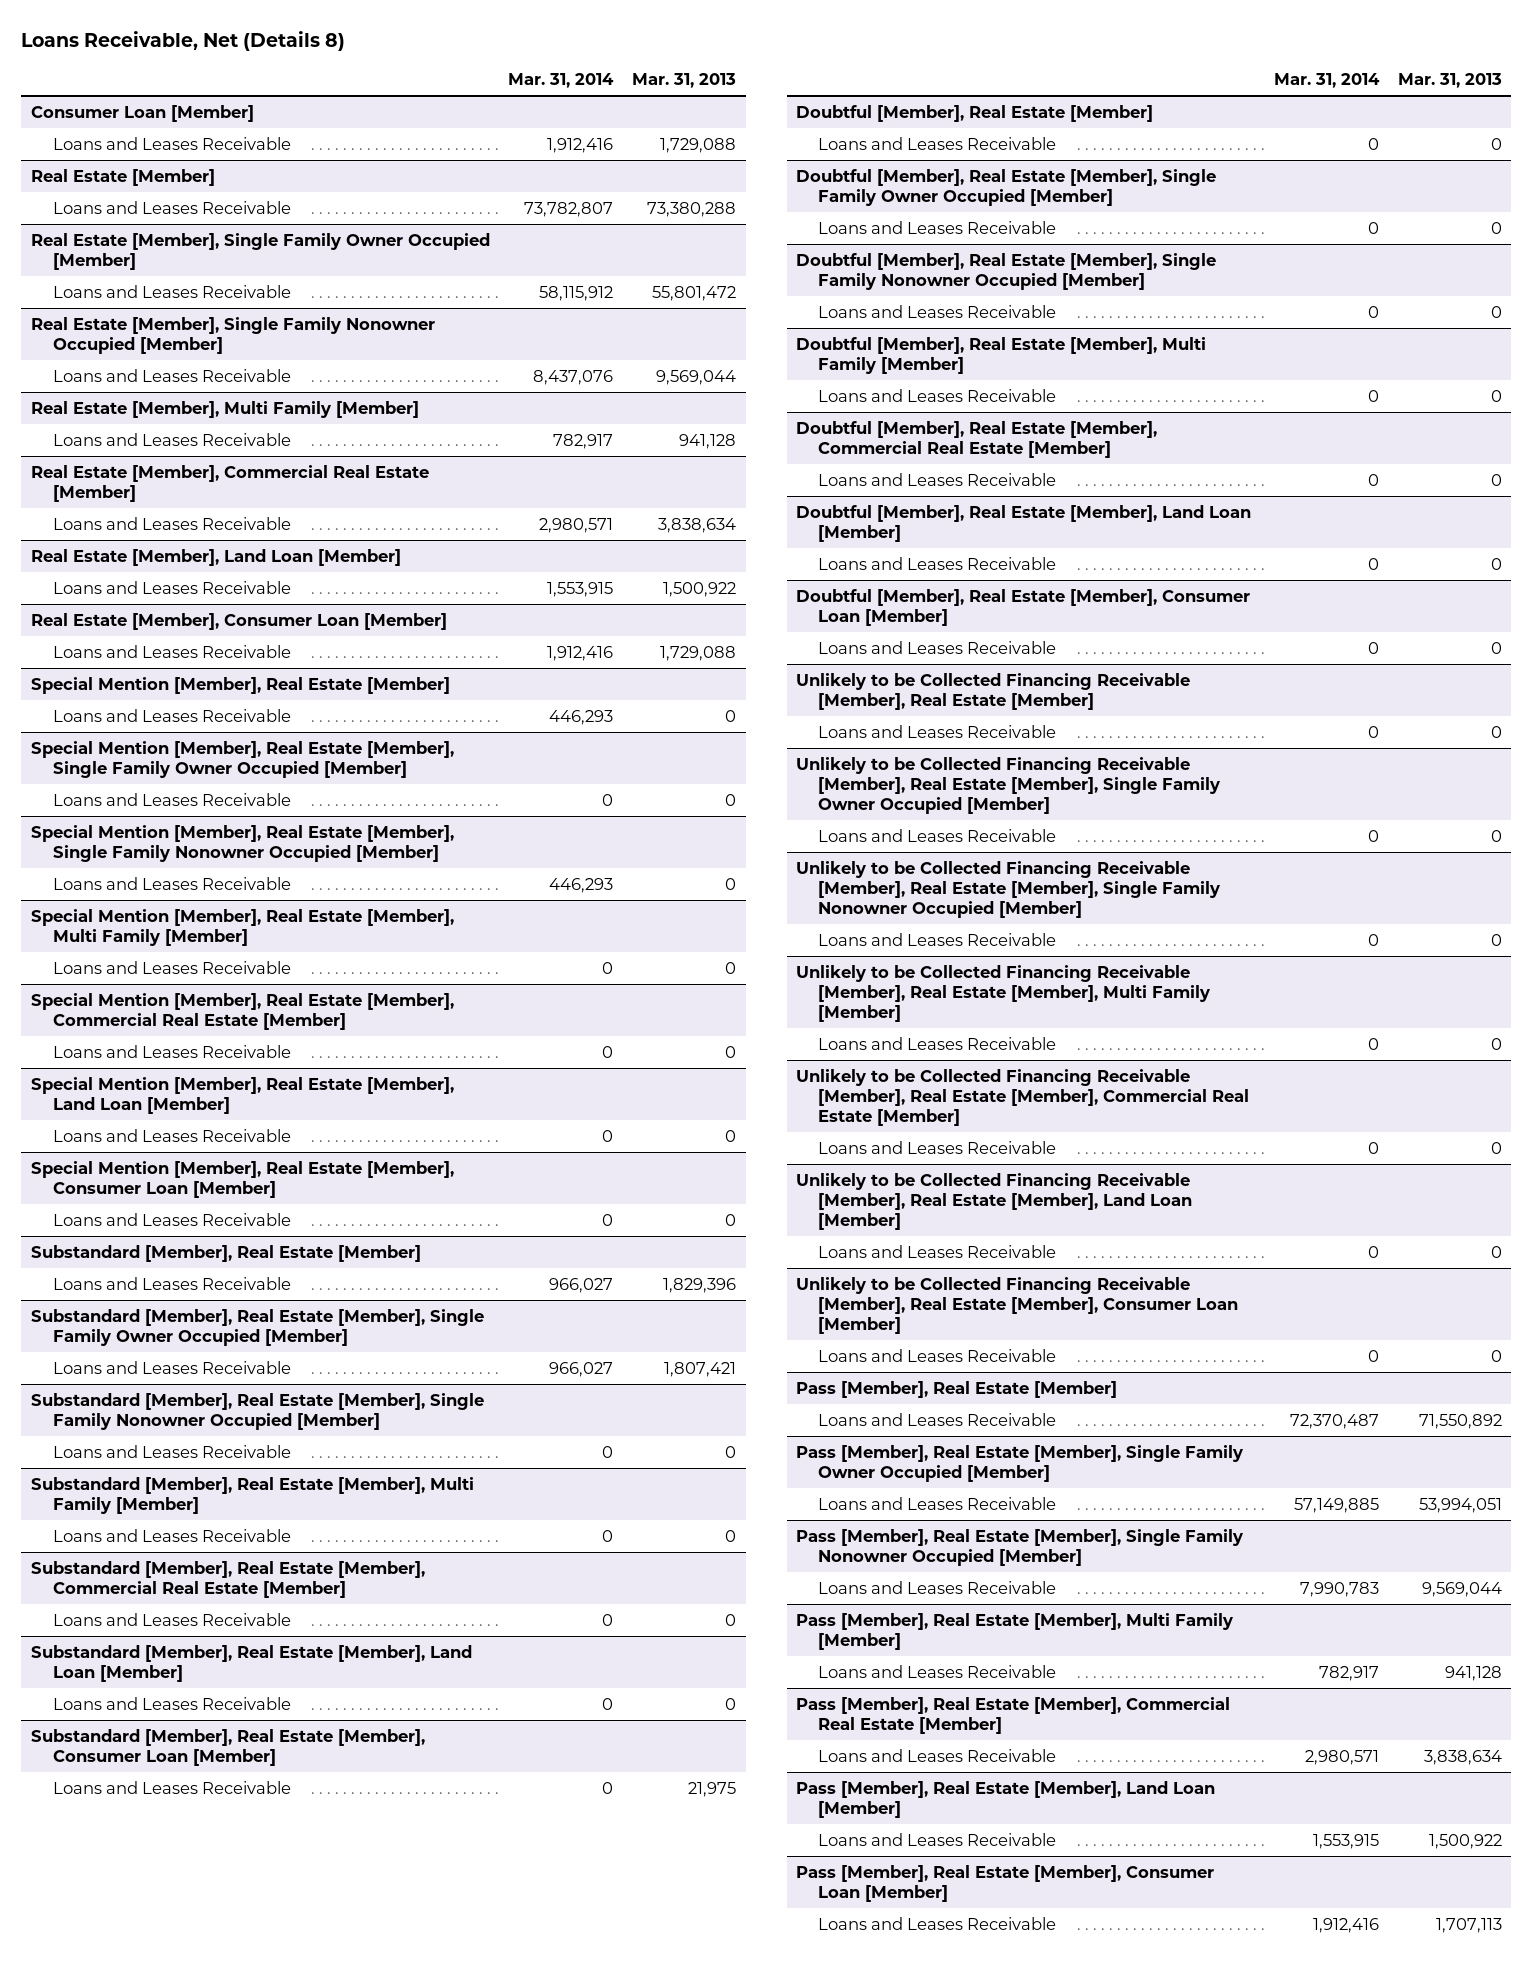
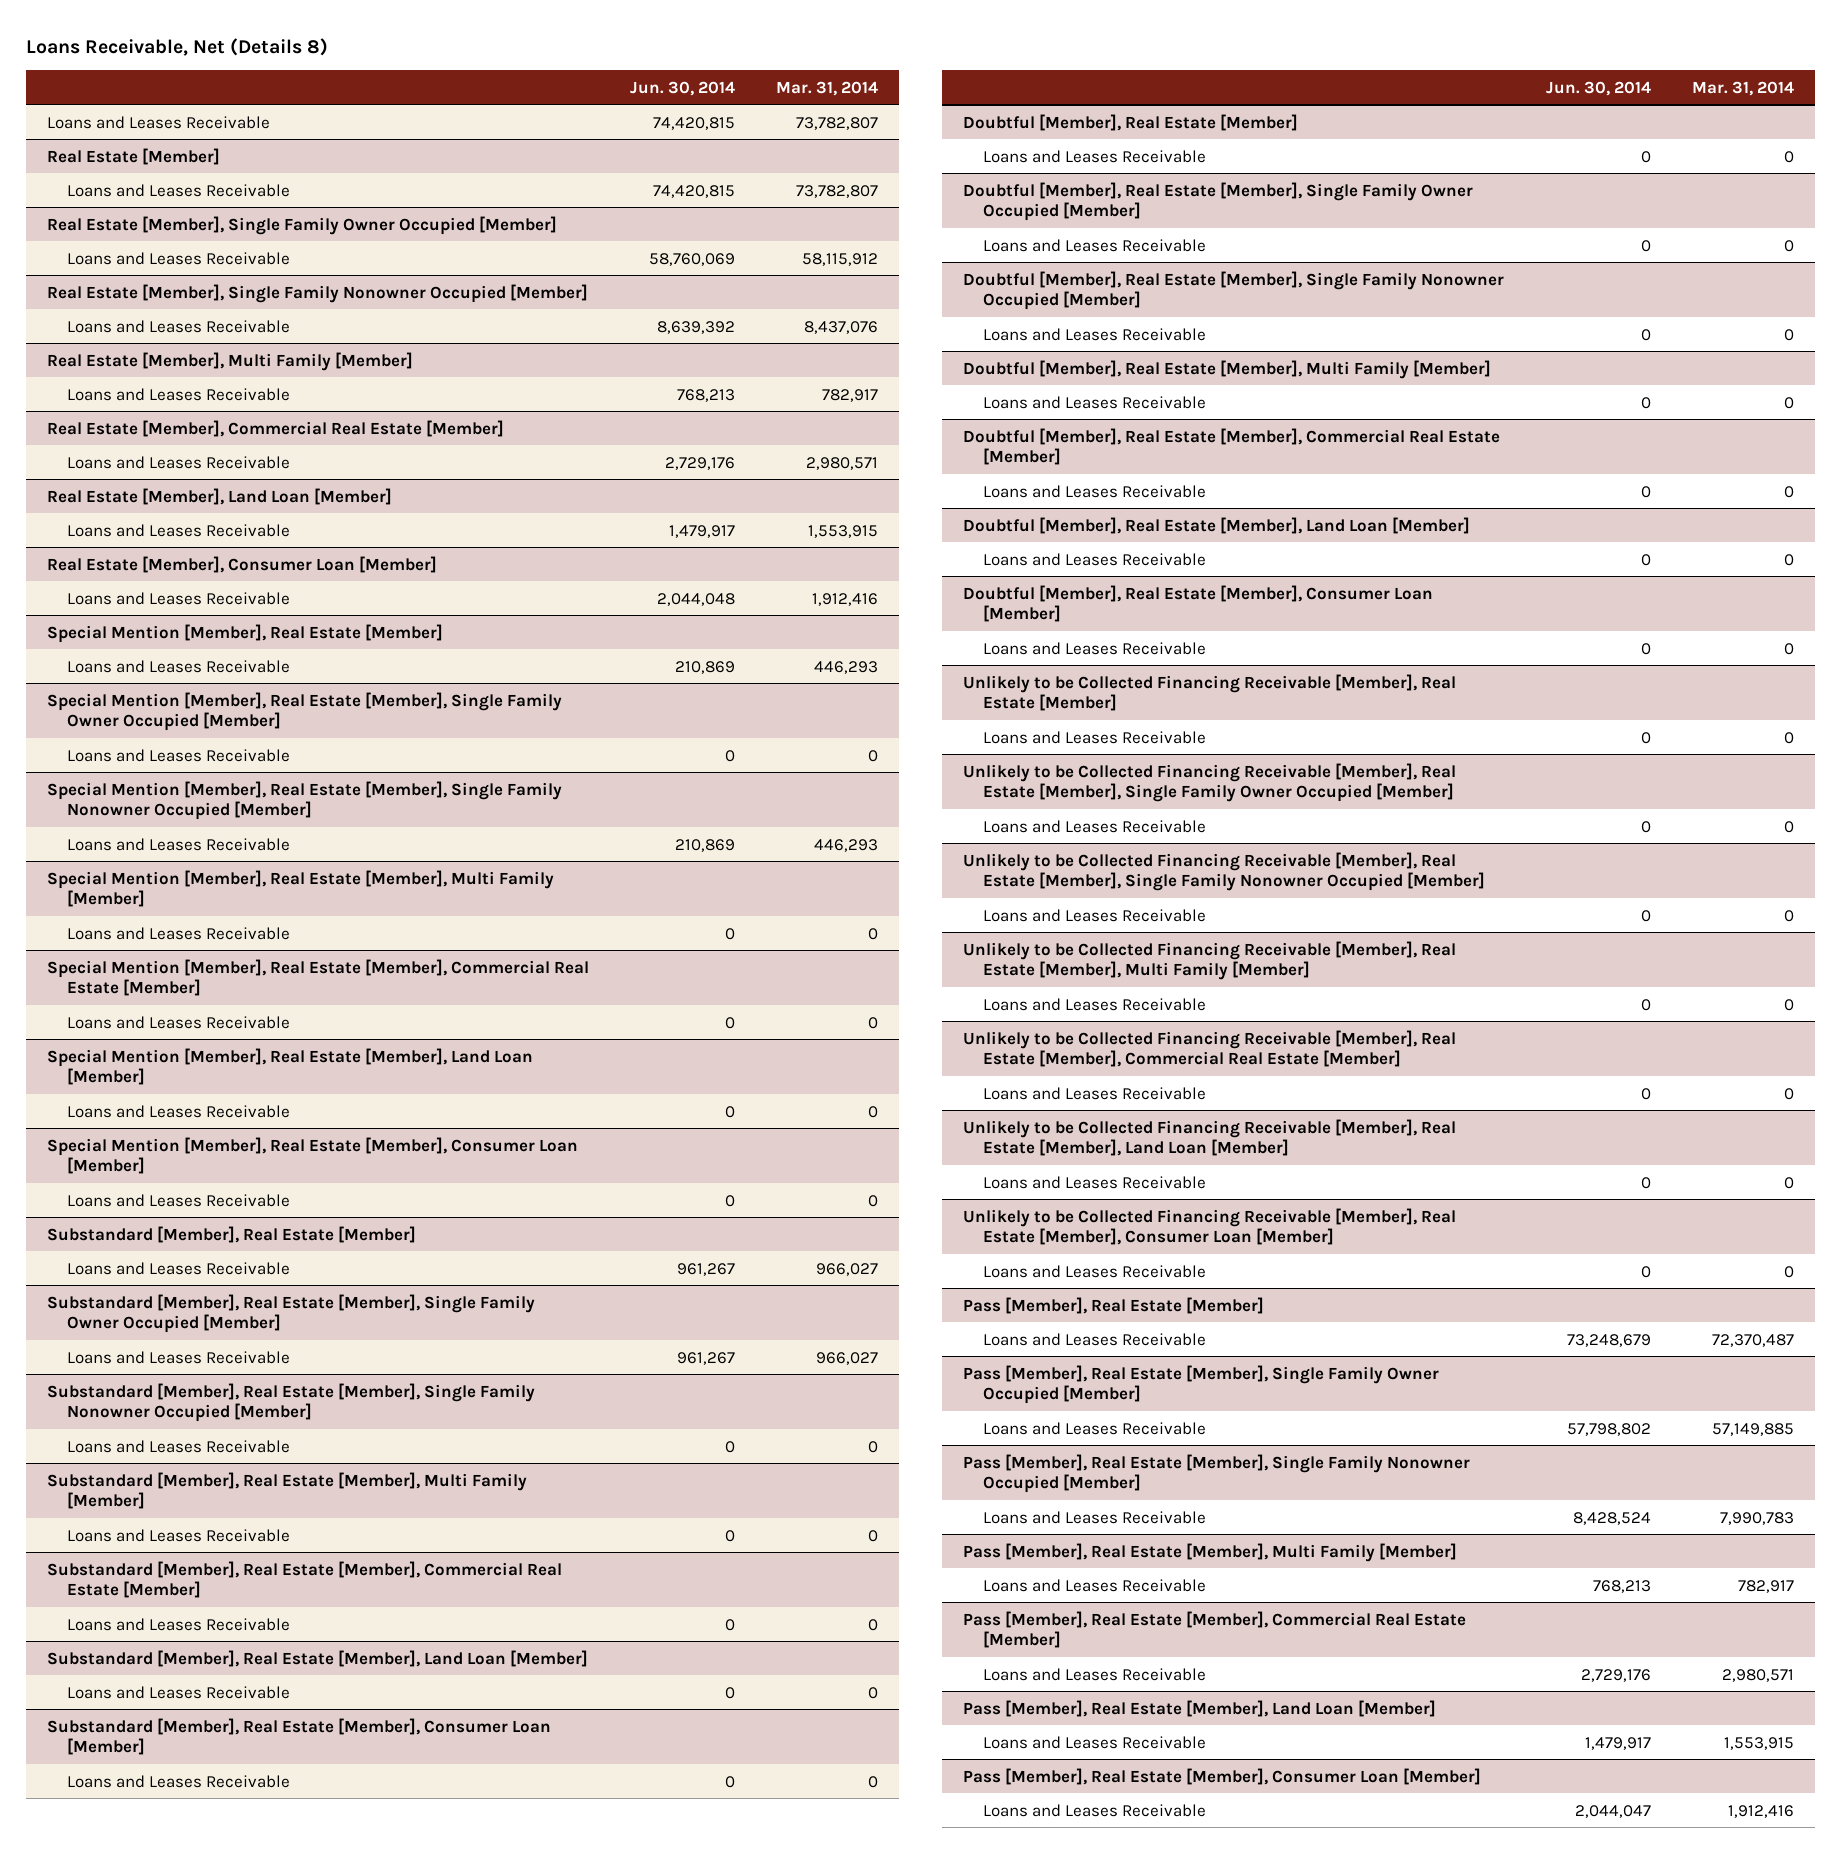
[632,73,737,89] Mar. 31, 2013 -> none
none -> [630,80,736,96] Jun. 30, 2014
[30,104,254,122] Consumer Loan [Member] -> none
[547,137,614,153] 1,912,416 -> [796,116,879,130] 73,782,807

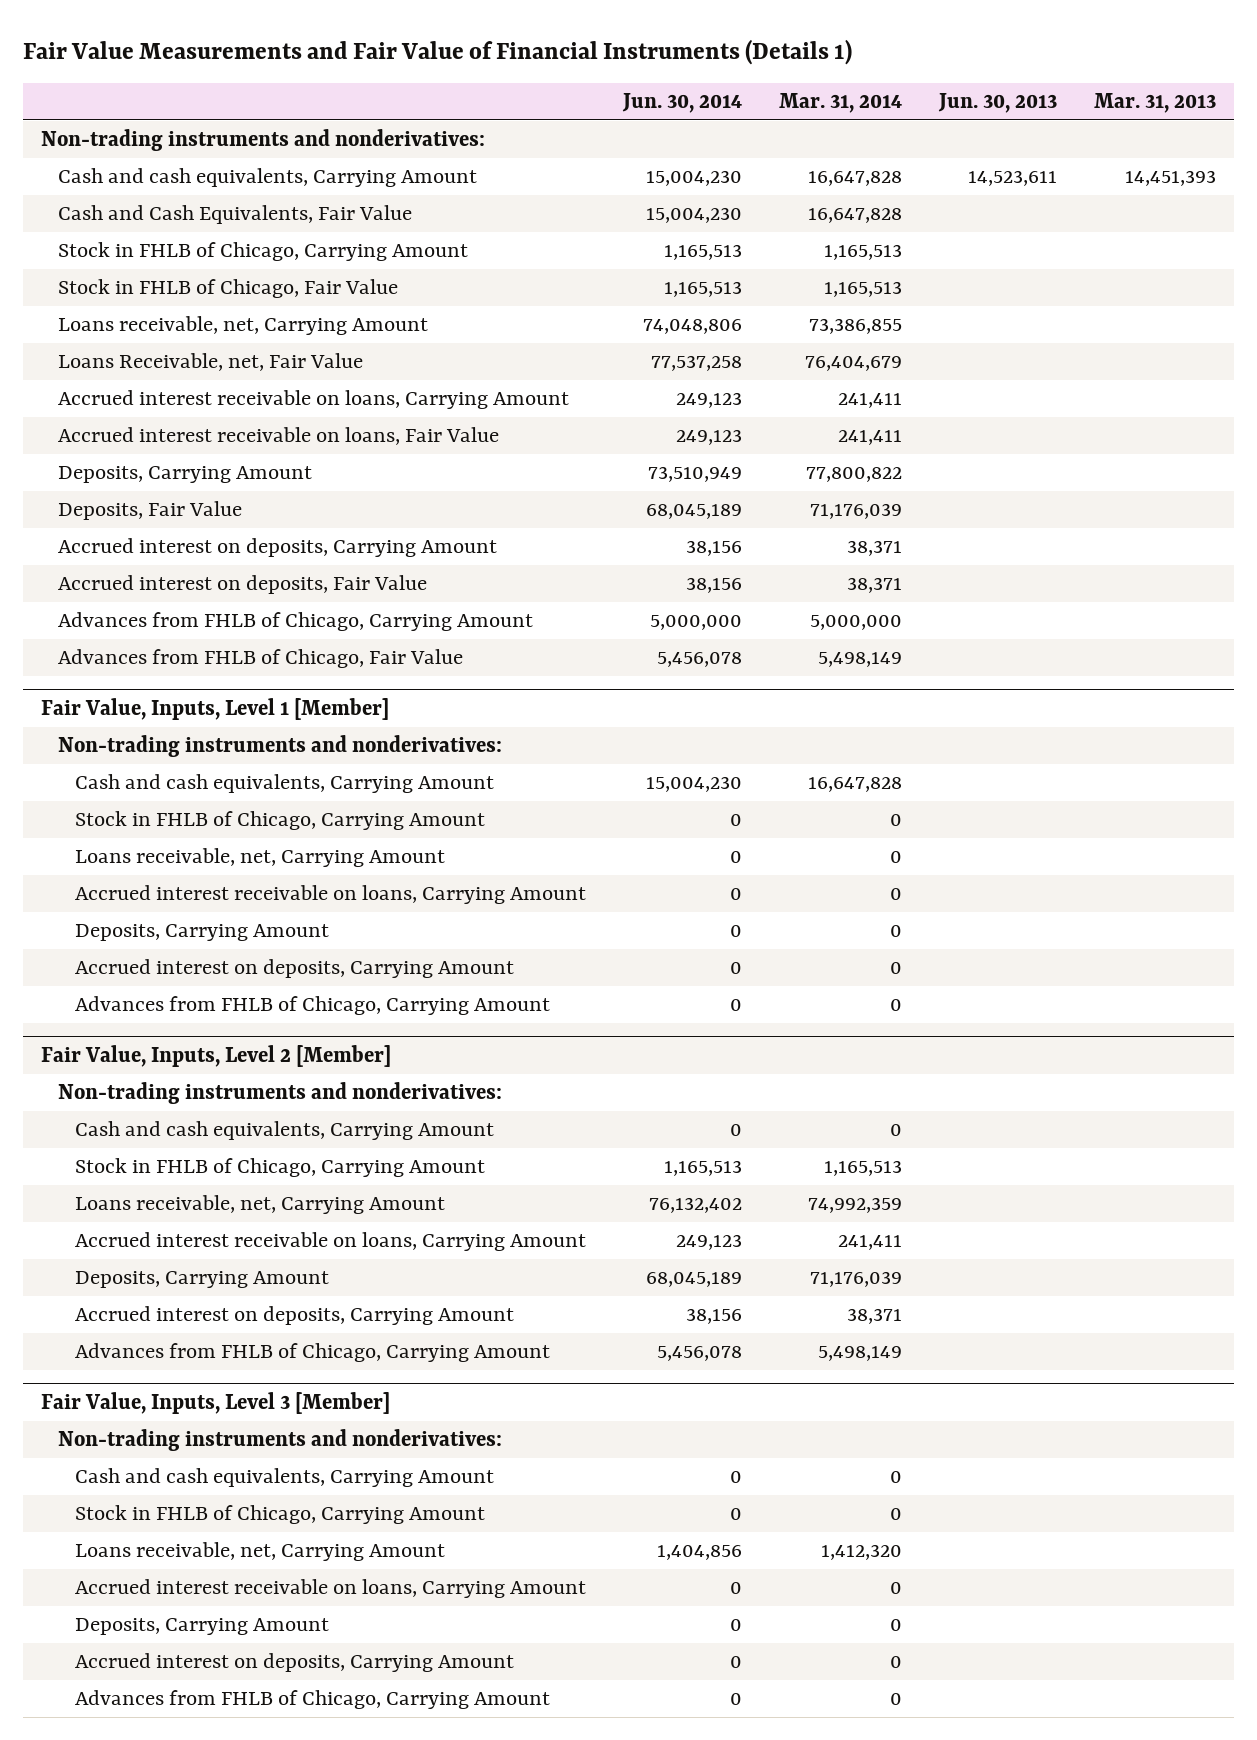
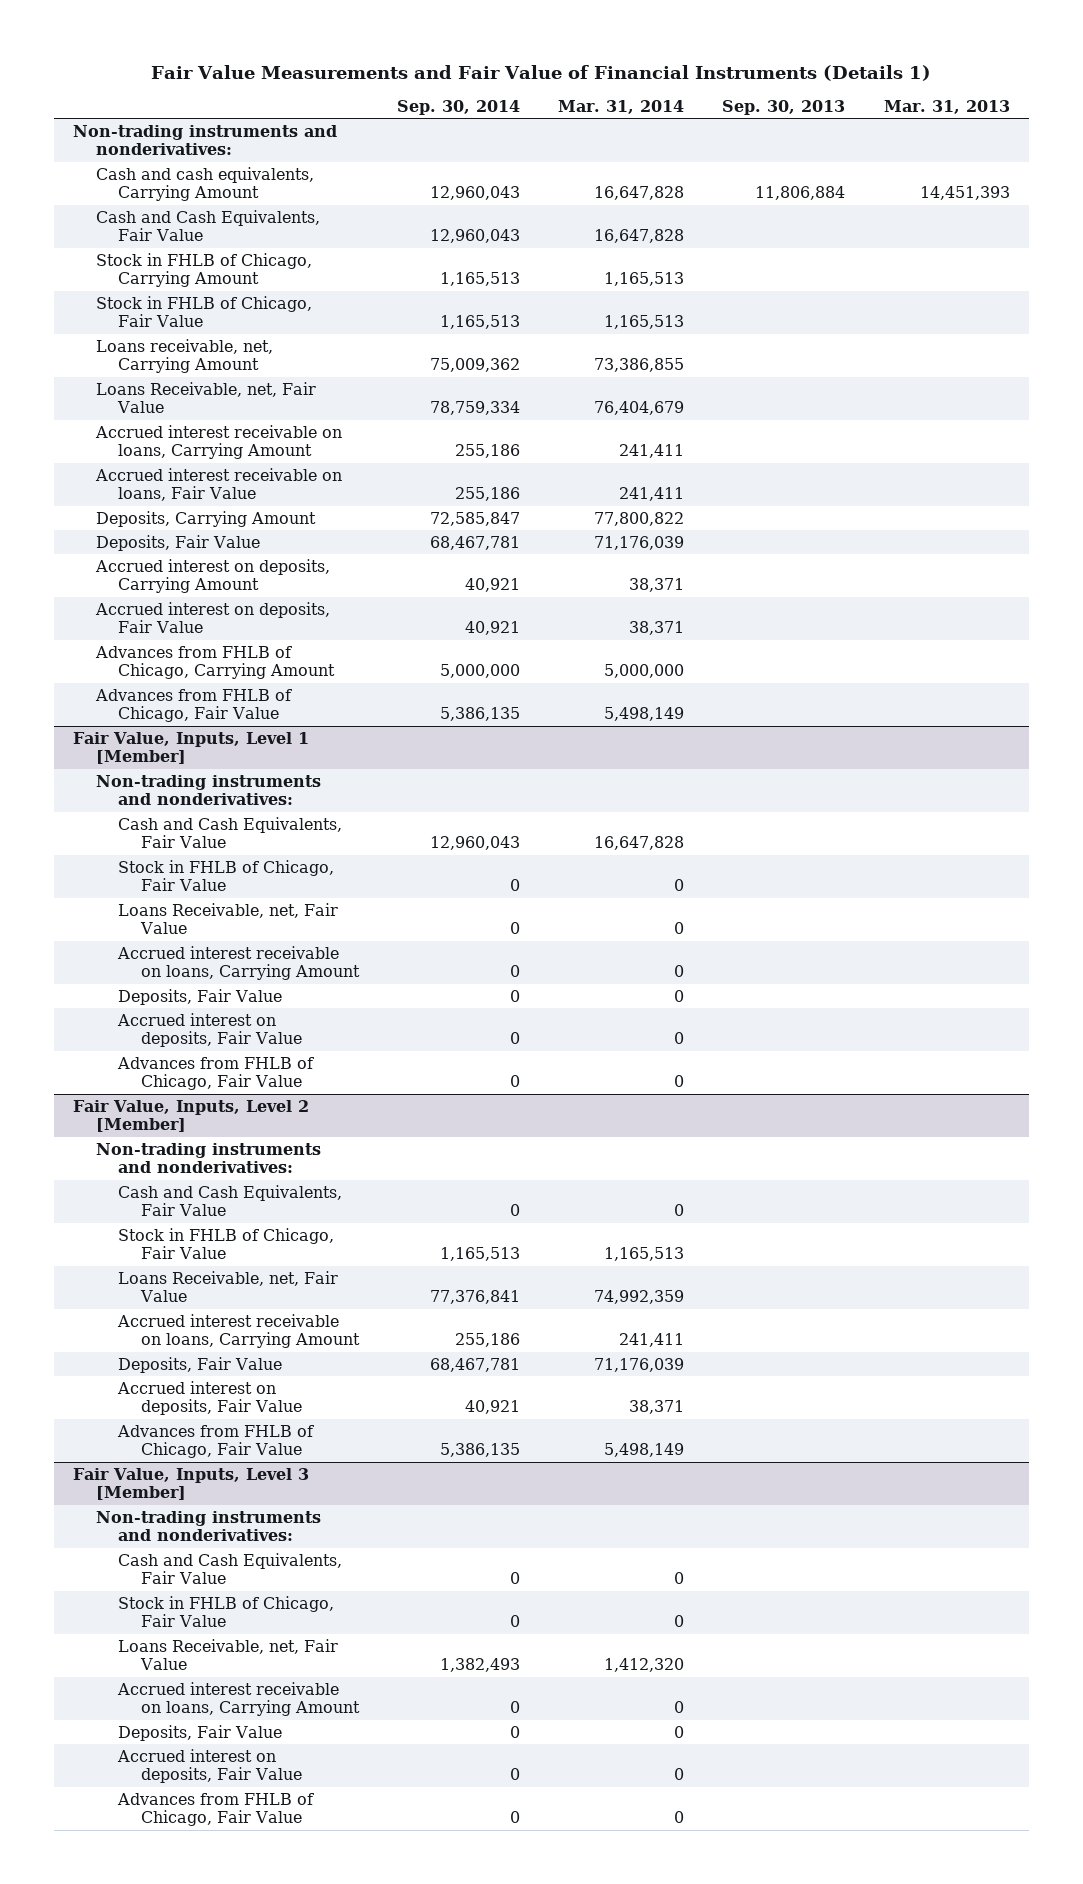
[622,92,743,113] Jun. 30, 2014 -> none
[937,92,1057,113] Jun. 30, 2013 -> none
none -> [397,100,521,116] Sep. 30, 2014
none -> [722,100,846,116] Sep. 30, 2013
[75,848,446,868] Loans receivable, net, Carrying Amount -> none
[75,774,495,794] Cash and cash equivalents, Carrying Amount -> [118,816,343,849] Cash and Cash Equivalents, Fair Value
[75,811,486,831] Stock in FHLB of Chicago, Carrying Amount -> [118,859,335,892] Stock in FHLB of Chicago, Fair Value
none -> [118,902,339,935] Loans Receivable, net, Fair Value
[75,924,330,942] Deposits, Carrying Amount -> none
none -> [118,988,283,1005] Deposits, Fair Value
[75,959,515,979] Accrued interest on deposits, Carrying Amount -> [117,1012,302,1048] Accrued interest on deposits, Fair Value
[75,996,551,1016] Advances from FHLB of Chicago, Carrying Amount -> [117,1056,315,1091] Advances from FHLB of Chicago, Fair Value
[75,1121,495,1141] Cash and cash equivalents, Carrying Amount -> none
none -> [118,1184,343,1217] Cash and Cash Equivalents, Fair Value
[75,1158,486,1178] Stock in FHLB of Chicago, Carrying Amount -> [118,1227,335,1260] Stock in FHLB of Chicago, Fair Value
[75,1195,446,1215] Loans receivable, net, Carrying Amount -> [118,1270,339,1303] Loans Receivable, net, Fair Value
[75,1271,330,1289] Deposits, Carrying Amount -> [118,1356,283,1373] Deposits, Fair Value
[75,1306,515,1326] Accrued interest on deposits, Carrying Amount -> [117,1380,302,1416] Accrued interest on deposits, Fair Value
[75,1343,551,1363] Advances from FHLB of Chicago, Carrying Amount -> [117,1424,315,1459] Advances from FHLB of Chicago, Fair Value
[75,1468,495,1488] Cash and cash equivalents, Carrying Amount -> none
none -> [118,1552,343,1585] Cash and Cash Equivalents, Fair Value
[75,1505,486,1525] Stock in FHLB of Chicago, Carrying Amount -> [118,1595,335,1628] Stock in FHLB of Chicago, Fair Value
[75,1542,446,1562] Loans receivable, net, Carrying Amount -> [118,1638,339,1671] Loans Receivable, net, Fair Value
[75,1618,330,1636] Deposits, Carrying Amount -> none
none -> [118,1724,283,1741] Deposits, Fair Value
[75,1653,515,1673] Accrued interest on deposits, Carrying Amount -> [117,1748,302,1784] Accrued interest on deposits, Fair Value
[75,1690,551,1710] Advances from FHLB of Chicago, Carrying Amount -> [117,1792,315,1827] Advances from FHLB of Chicago, Fair Value

